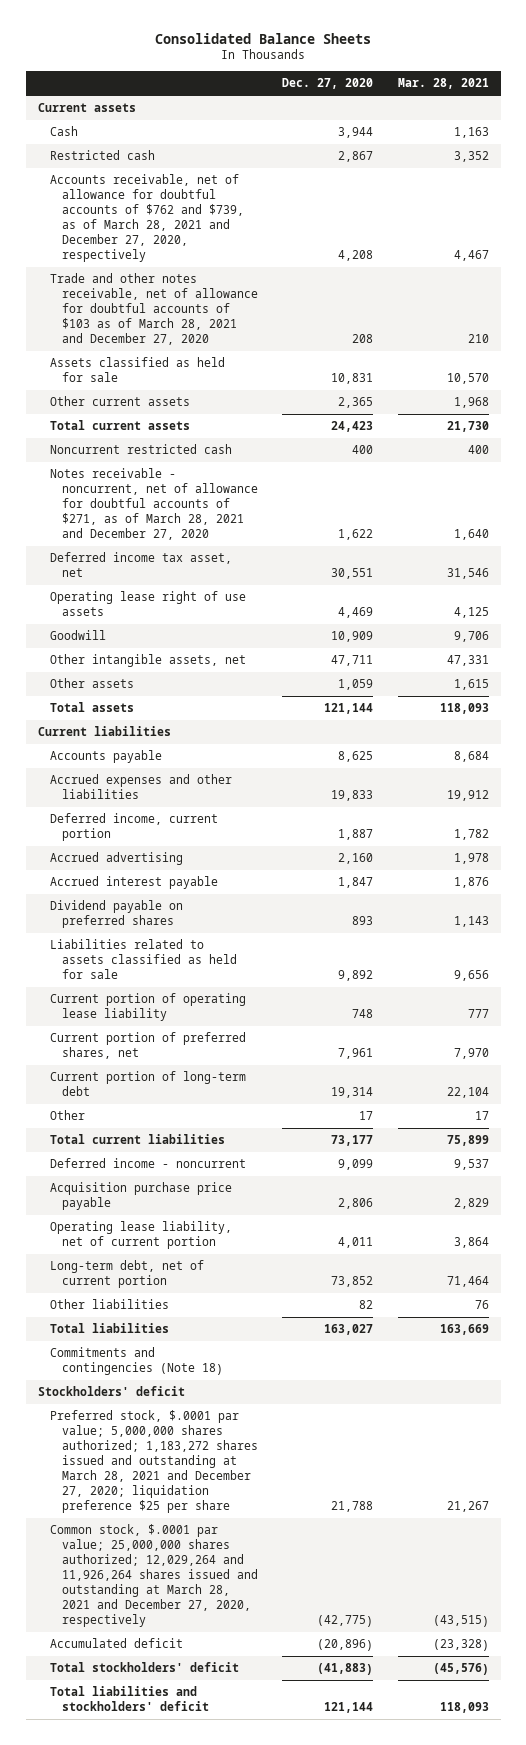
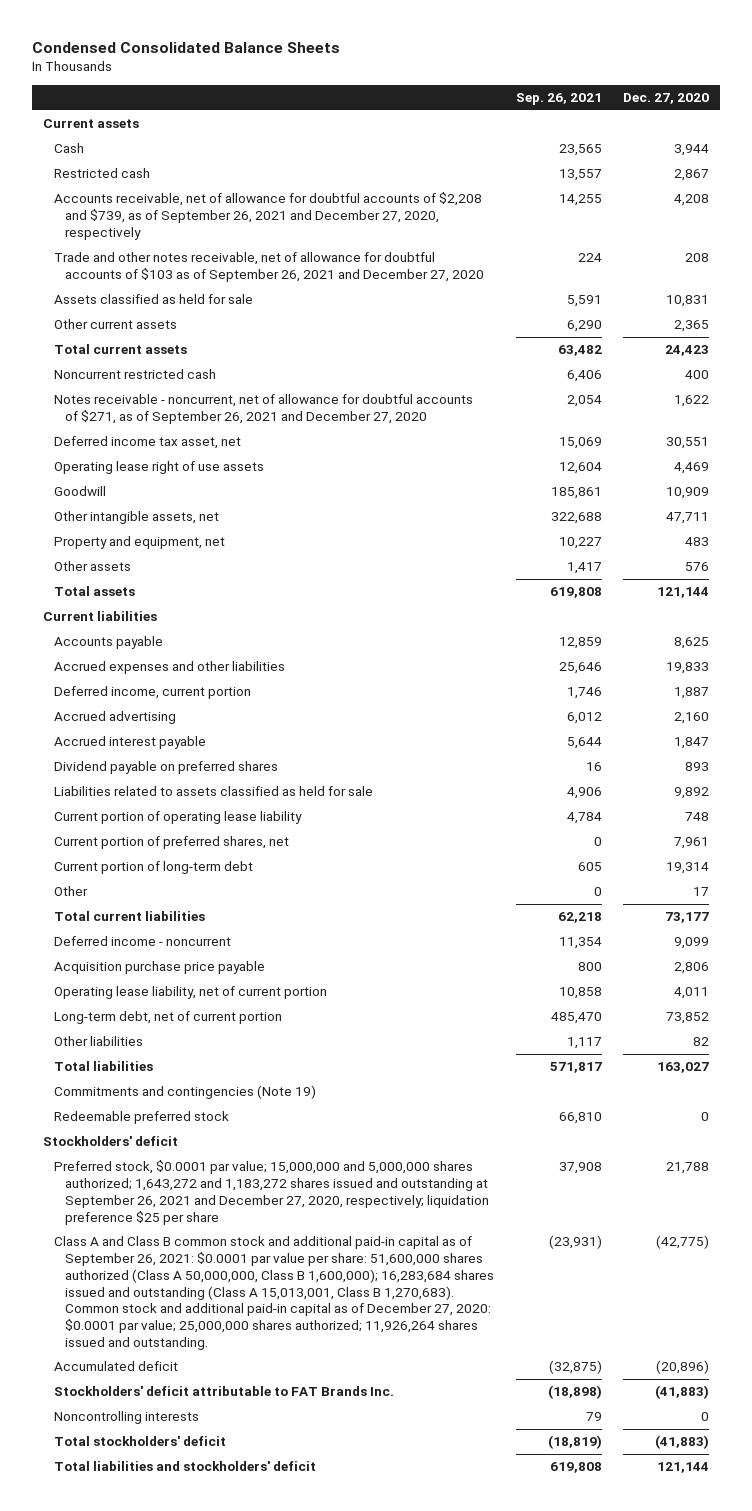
[155,32,372,44] Consolidated Balance Sheets -> [31,41,340,53] Condensed Consolidated Balance Sheets
[397,78,489,90] Mar. 28, 2021 -> none
none -> [515,93,602,106] Sep. 26, 2021
[50,174,245,263] Accounts receivable, net of allowance for doubtful accounts of $762 and $739, as of March 28, 2021 and December 27, 2020, respectively -> [53,192,482,240] Accounts receivable, net of allowance for doubtful accounts of $2,208 and $739, as of September 26, 2021 and December 27, 2020, respectively
[50,273,259,346] Trade and other notes receivable, net of allowance for doubtful accounts of $103 as of March 28, 2021 and December 27, 2020 -> [53,252,484,283] Trade and other notes receivable, net of allowance for doubtful accounts of $103 as of September 26, 2021 and December 27, 2020
[50,468,259,541] Notes receivable - noncurrent, net of allowance for doubtful accounts of $271, as of March 28, 2021 and December 27, 2020 -> [53,394,473,425] Notes receivable - noncurrent, net of allowance for doubtful accounts of $271, as of September 26, 2021 and December 27, 2020
none -> [53,536,225,550] Property and equipment, net
[338,679,374,691] 1,059 -> [685,562,710,572] 576
[50,1347,224,1376] Commitments and contingencies (Note 18) -> [53,1085,316,1100] Commitments and contingencies (Note 19)
none -> [53,1111,229,1125] Redeemable preferred stock
[50,1410,259,1514] Preferred stock, $.0001 par value; 5,000,000 shares authorized; 1,183,272 shares issued and outstanding at March 28, 2021 and December 27, 2020; liquidation preference $25 per share -> [53,1160,489,1225] Preferred stock, $0.0001 par value; 15,000,000 and 5,000,000 shares authorized; 1,643,272 and 1,183,272 shares issued and outstanding at September 26, 2021 and December 27, 2020, respectively; liquidation preference $25 per share
[50,1524,259,1628] Common stock, $.0001 par value; 25,000,000 shares authorized; 12,029,264 and 11,926,264 shares issued and outstanding at March 28, 2021 and December 27, 2020, respectively -> [53,1236,494,1350] Class A and Class B common stock and additional paid-in capital as of September 26, 2021: $0.0001 par value per share: 51,600,000 shares authorized (Class A 50,000,000, Class B 1,600,000); 16,283,684 shares issued and outstanding (Class A 15,013,001, Class B 1,270,683). Common stock and additional paid-in capital as of December 27, 2020: $0.0001 par value; 25,000,000 shares authorized; 11,926,264 shares issued and outstanding.
none -> [53,1386,394,1397] Stockholders' deficit attributable to FAT Brands Inc.
none -> [53,1411,199,1425] Noncontrolling interests

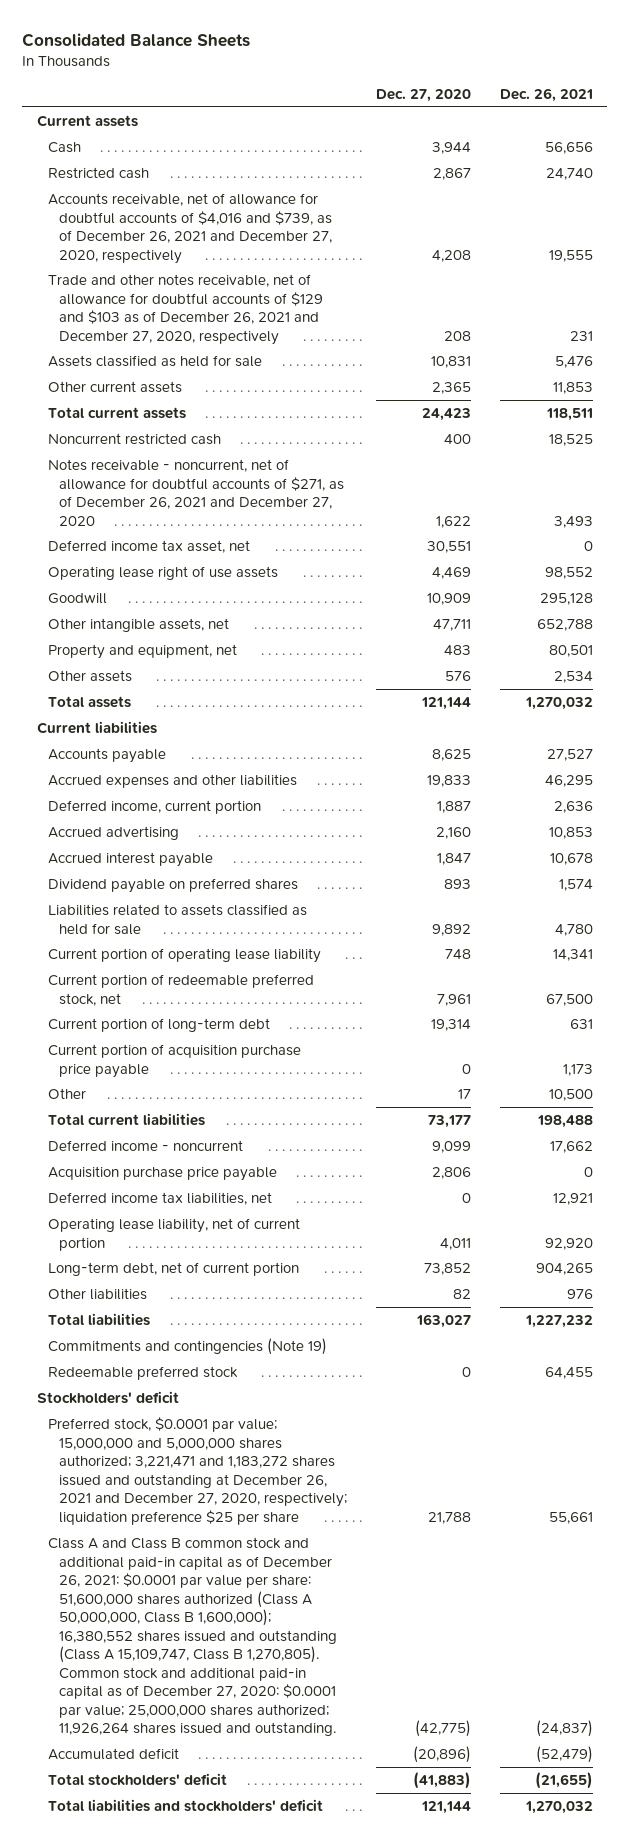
[31,41,340,53] Condensed Consolidated Balance Sheets -> [22,32,251,47] Consolidated Balance Sheets
[515,93,602,106] Sep. 26, 2021 -> none
none -> [499,87,593,102] Dec. 26, 2021
[53,192,482,240] Accounts receivable, net of allowance for doubtful accounts of $2,208 and $739, as of September 26, 2021 and December 27, 2020, respectively -> [48,193,333,264] Accounts receivable, net of allowance for doubtful accounts of $4,016 and $739, as of December 26, 2021 and December 27, 2020, respectively
[53,252,484,283] Trade and other notes receivable, net of allowance for doubtful accounts of $103 as of September 26, 2021 and December 27, 2020 -> [48,274,324,345] Trade and other notes receivable, net of allowance for doubtful accounts of $129 and $103 as of December 26, 2021 and December 27, 2020, respectively
[53,394,473,425] Notes receivable - noncurrent, net of allowance for doubtful accounts of $271, as of September 26, 2021 and December 27, 2020 -> [48,459,345,526] Notes receivable - noncurrent, net of allowance for doubtful accounts of $271, as of December 26, 2021 and December 27, 2020
[53,836,289,850] Current portion of preferred shares, net -> [48,974,315,1006] Current portion of redeemable preferred stock, net
none -> [48,1044,302,1078] Current portion of acquisition purchase price payable
none -> [48,1192,273,1206] Deferred income tax liabilities, net
[53,1160,489,1225] Preferred stock, $0.0001 par value; 15,000,000 and 5,000,000 shares authorized; 1,643,272 and 1,183,272 shares issued and outstanding at September 26, 2021 and December 27, 2020, respectively; liquidation preference $25 per share -> [48,1417,348,1525] Preferred stock, $0.0001 par value; 15,000,000 and 5,000,000 shares authorized; 3,221,471 and 1,183,272 shares issued and outstanding at December 26, 2021 and December 27, 2020, respectively; liquidation preference $25 per share
[53,1236,494,1350] Class A and Class B common stock and additional paid-in capital as of September 26, 2021: $0.0001 par value per share: 51,600,000 shares authorized (Class A 50,000,000, Class B 1,600,000); 16,283,684 shares issued and outstanding (Class A 15,013,001, Class B 1,270,683). Common stock and additional paid-in capital as of December 27, 2020: $0.0001 par value; 25,000,000 shares authorized; 11,926,264 shares issued and outstanding. -> [48,1537,338,1737] Class A and Class B common stock and additional paid-in capital as of December 26, 2021: $0.0001 par value per share: 51,600,000 shares authorized (Class A 50,000,000, Class B 1,600,000); 16,380,552 shares issued and outstanding (Class A 15,109,747, Class B 1,270,805). Common stock and additional paid-in capital as of December 27, 2020: $0.0001 par value; 25,000,000 shares authorized; 11,926,264 shares issued and outstanding.
[53,1386,394,1397] Stockholders' deficit attributable to FAT Brands Inc. -> none
[53,1411,199,1425] Noncontrolling interests -> none

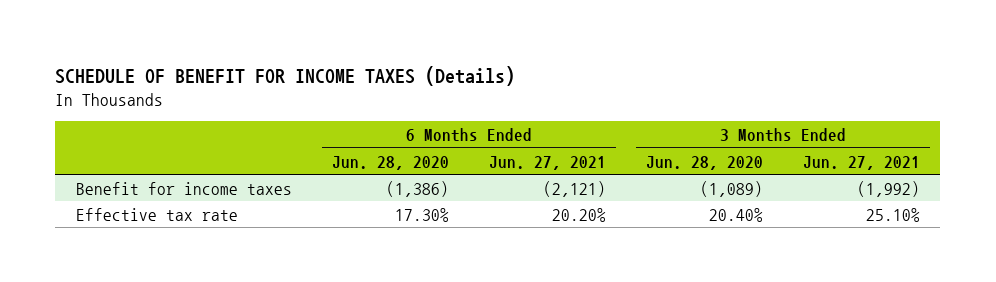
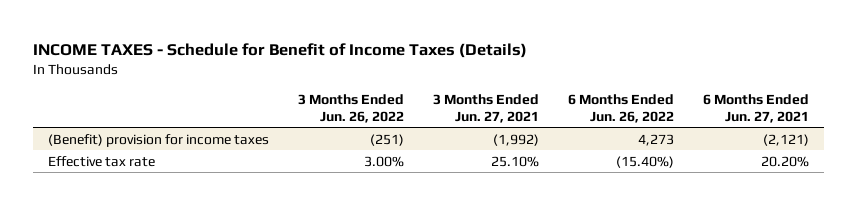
[55,65,516,86] SCHEDULE OF BENEFIT FOR INCOME TAXES (Details) -> [33,42,528,58] INCOME TAXES - Schedule for Benefit of Income Taxes (Details)
[331,155,449,170] Jun. 28, 2020 -> none
[646,155,764,170] Jun. 28, 2020 -> none
none -> [297,94,404,123] 3 Months Ended Jun. 26, 2022
none -> [568,94,675,123] 6 Months Ended Jun. 26, 2022
[75,181,292,195] Benefit for income taxes -> [47,133,269,147] (Benefit) provision for income taxes

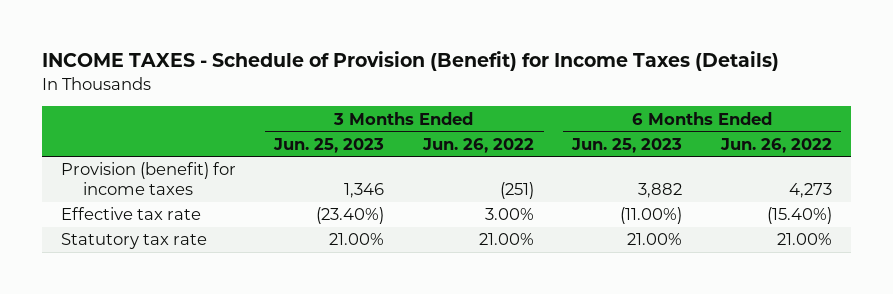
[33,42,528,58] INCOME TAXES - Schedule for Benefit of Income Taxes (Details) -> [41,51,779,72] INCOME TAXES - Schedule of Provision (Benefit) for Income Taxes (Details)
[433,94,540,123] 3 Months Ended Jun. 27, 2021 -> none
[703,94,810,123] 6 Months Ended Jun. 27, 2021 -> none
none -> [273,137,385,153] Jun. 25, 2023
none -> [571,137,683,153] Jun. 25, 2023
[47,133,269,147] (Benefit) provision for income taxes -> [60,162,236,196] Provision (benefit) for income taxes
none -> [60,233,207,250] Statutory tax rate

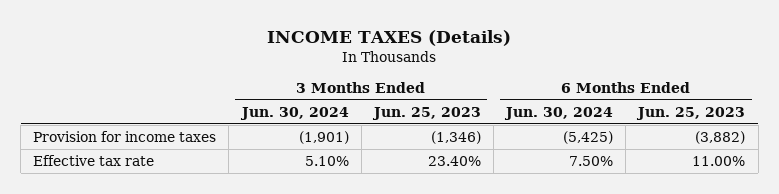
[41,51,779,72] INCOME TAXES - Schedule of Provision (Benefit) for Income Taxes (Details) -> [267,29,512,46] INCOME TAXES (Details)
[421,137,534,153] Jun. 26, 2022 -> none
[719,137,832,153] Jun. 26, 2022 -> none
none -> [239,106,349,120] Jun. 30, 2024
none -> [504,106,614,120] Jun. 30, 2024
[60,233,207,250] Statutory tax rate -> none
[60,162,236,196] Provision (benefit) for income taxes -> [33,131,217,143] Provision for income taxes
[344,183,385,199] 1,346 -> [430,131,481,145] (1,346)
[638,183,683,199] 3,882 -> [695,131,746,145] (3,882)
[316,207,385,225] (23.40%) -> [427,156,481,167] 23.40%
[620,207,683,225] (11.00%) -> [692,156,746,167] 11.00%

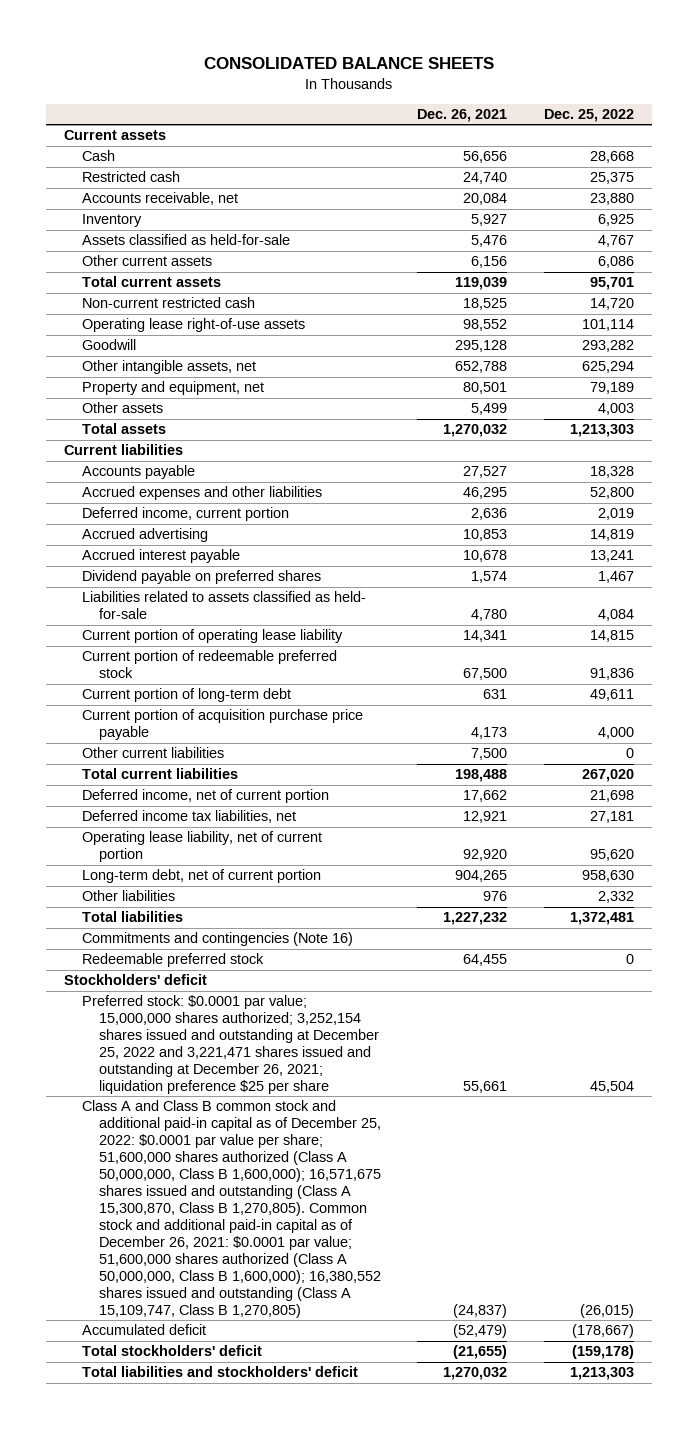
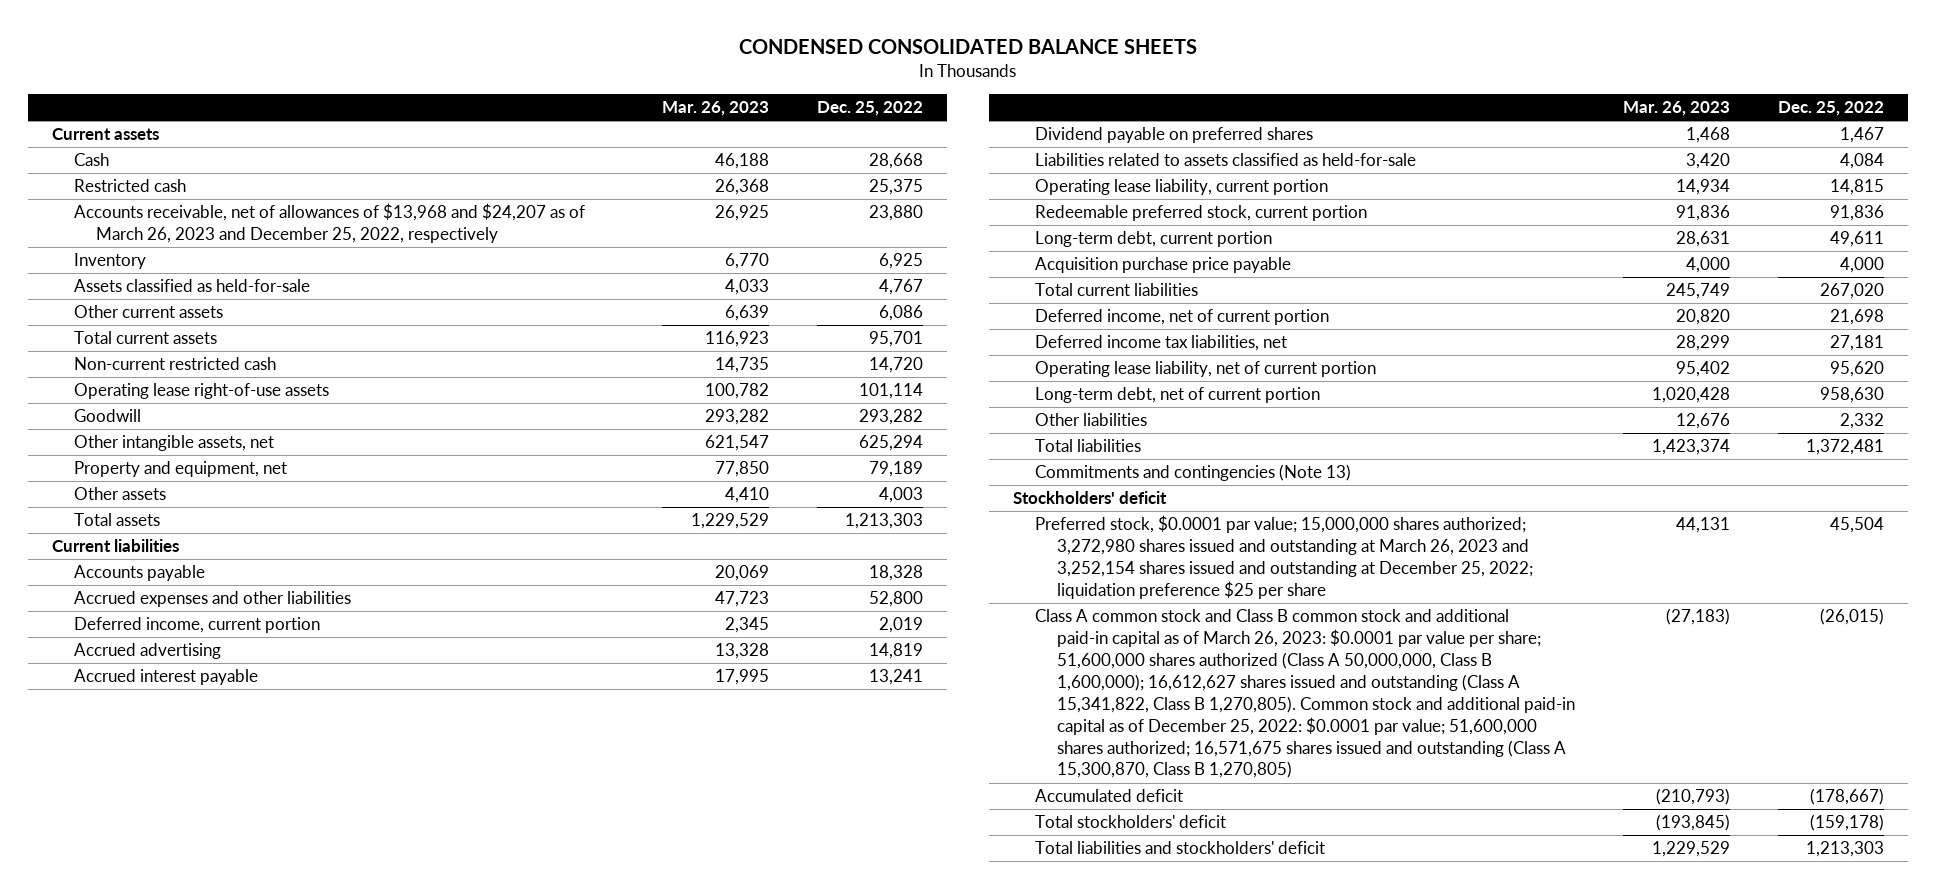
[204,57,495,70] CONSOLIDATED BALANCE SHEETS -> [738,39,1197,55] CONDENSED CONSOLIDATED BALANCE SHEETS
[417,109,508,123] Dec. 26, 2021 -> none
none -> [661,100,769,116] Mar. 26, 2023
[81,192,238,206] Accounts receivable, net -> [73,203,585,244] Accounts receivable, net of allowances of $13,968 and $24,207 as of March 26, 2023 and December 25, 2022, respectively
[81,747,224,759] Other current liabilities -> none
[81,591,366,620] Liabilities related to assets classified as held- for-sale -> [1034,153,1416,167] Liabilities related to assets classified as held-for-sale
[81,629,343,644] Current portion of operating lease liability -> [1034,179,1328,196] Operating lease liability, current portion
[81,650,337,679] Current portion of redeemable preferred stock -> [1034,205,1367,222] Redeemable preferred stock, current portion
[81,688,291,703] Current portion of long-term debt -> [1034,231,1272,248] Long-term debt, current portion
[81,709,363,741] Current portion of acquisition purchase price payable -> [1034,257,1291,274] Acquisition purchase price payable
[81,953,264,968] Redeemable preferred stock -> none
[81,932,353,947] Commitments and contingencies (Note 16) -> [1034,464,1351,482] Commitments and contingencies (Note 13)
[81,995,380,1095] Preferred stock: $0.0001 par value; 15,000,000 shares authorized; 3,252,154 shares issued and outstanding at December 25, 2022 and 3,221,471 shares issued and outstanding at December 26, 2021; liquidation preference $25 per share -> [1034,515,1533,599] Preferred stock, $0.0001 par value; 15,000,000 shares authorized; 3,272,980 shares issued and outstanding at March 26, 2023 and 3,252,154 shares issued and outstanding at December 25, 2022; liquidation preference $25 per share
[81,1100,382,1318] Class A and Class B common stock and additional paid-in capital as of December 25, 2022: $0.0001 par value per share; 51,600,000 shares authorized (Class A 50,000,000, Class B 1,600,000); 16,571,675 shares issued and outstanding (Class A 15,300,870, Class B 1,270,805). Common stock and additional paid-in capital as of December 26, 2021: $0.0001 par value; 51,600,000 shares authorized (Class A 50,000,000, Class B 1,600,000); 16,380,552 shares issued and outstanding (Class A 15,109,747, Class B 1,270,805) -> [1034,609,1575,779] Class A common stock and Class B common stock and additional paid-in capital as of March 26, 2023: $0.0001 par value per share; 51,600,000 shares authorized (Class A 50,000,000, Class B 1,600,000); 16,612,627 shares issued and outstanding (Class A 15,341,822, Class B 1,270,805). Common stock and additional paid-in capital as of December 25, 2022: $0.0001 par value; 51,600,000 shares authorized; 16,571,675 shares issued and outstanding (Class A 15,300,870, Class B 1,270,805)

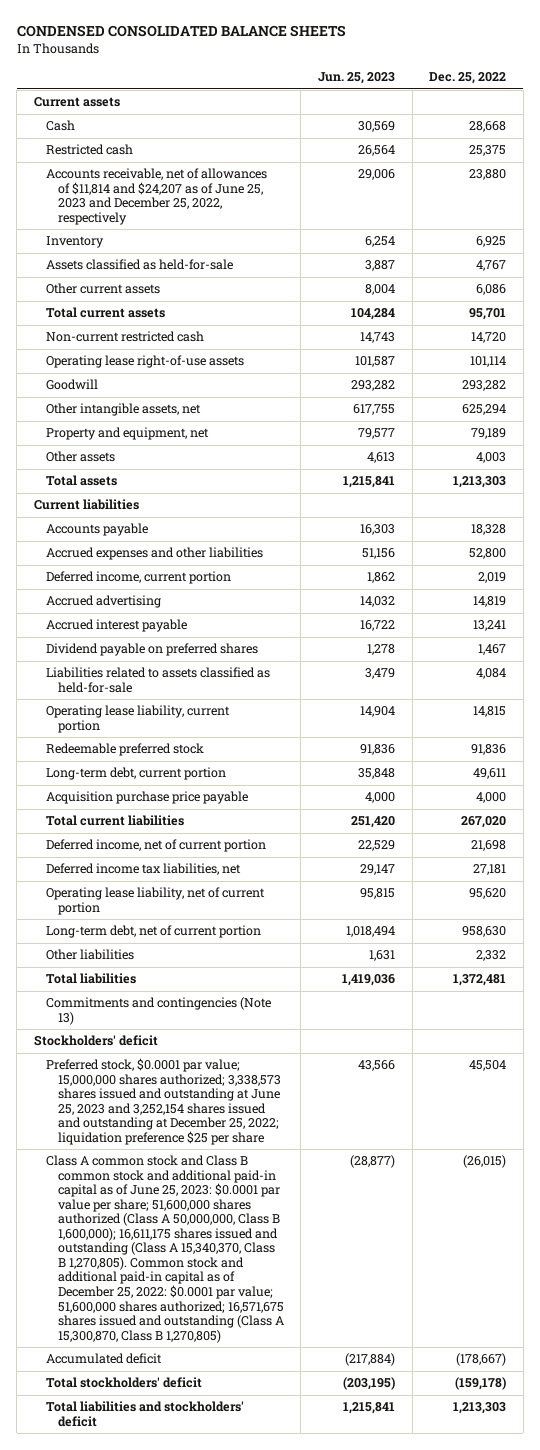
[661,100,769,116] Mar. 26, 2023 -> none
none -> [318,72,396,85] Jun. 25, 2023
[73,203,585,244] Accounts receivable, net of allowances of $13,968 and $24,207 as of March 26, 2023 and December 25, 2022, respectively -> [45,168,267,225] Accounts receivable, net of allowances of $11,814 and $24,207 as of June 25, 2023 and December 25, 2022, respectively
[1034,205,1367,222] Redeemable preferred stock, current portion -> [45,743,204,757] Redeemable preferred stock
[1034,515,1533,599] Preferred stock, $0.0001 par value; 15,000,000 shares authorized; 3,272,980 shares issued and outstanding at March 26, 2023 and 3,252,154 shares issued and outstanding at December 25, 2022; liquidation preference $25 per share -> [45,1058,281,1145] Preferred stock, $0.0001 par value; 15,000,000 shares authorized; 3,338,573 shares issued and outstanding at June 25, 2023 and 3,252,154 shares issued and outstanding at December 25, 2022; liquidation preference $25 per share
[1034,609,1575,779] Class A common stock and Class B common stock and additional paid-in capital as of March 26, 2023: $0.0001 par value per share; 51,600,000 shares authorized (Class A 50,000,000, Class B 1,600,000); 16,612,627 shares issued and outstanding (Class A 15,341,822, Class B 1,270,805). Common stock and additional paid-in capital as of December 25, 2022: $0.0001 par value; 51,600,000 shares authorized; 16,571,675 shares issued and outstanding (Class A 15,300,870, Class B 1,270,805) -> [45,1155,284,1343] Class A common stock and Class B common stock and additional paid-in capital as of June 25, 2023: $0.0001 par value per share; 51,600,000 shares authorized (Class A 50,000,000, Class B 1,600,000); 16,611,175 shares issued and outstanding (Class A 15,340,370, Class B 1,270,805). Common stock and additional paid-in capital as of December 25, 2022: $0.0001 par value; 51,600,000 shares authorized; 16,571,675 shares issued and outstanding (Class A 15,300,870, Class B 1,270,805)

